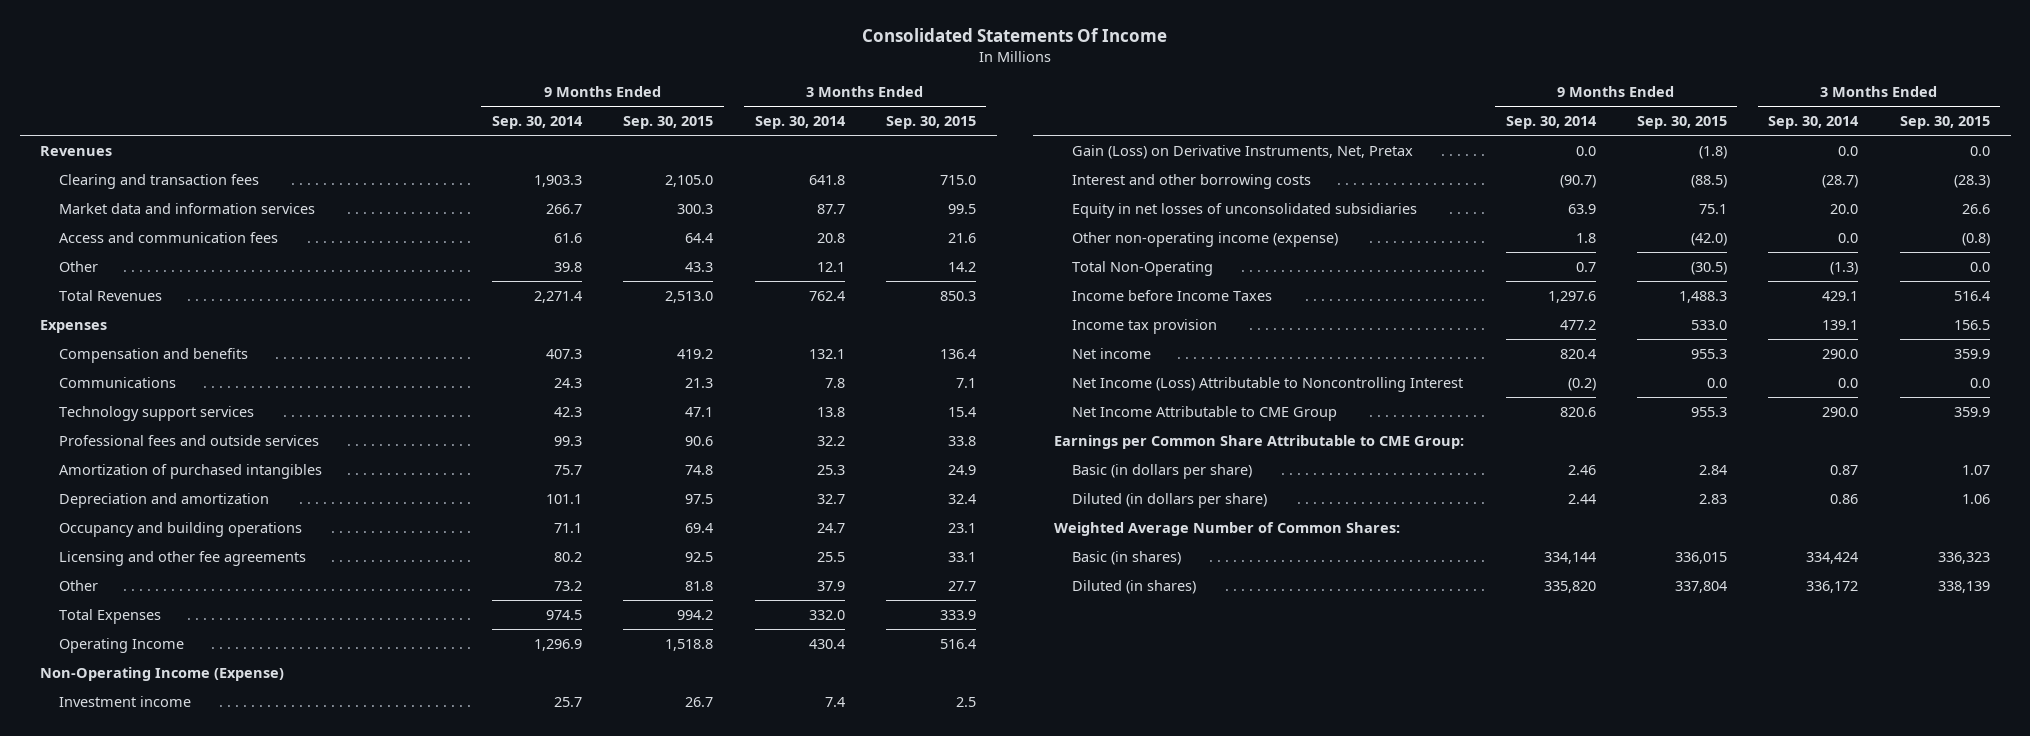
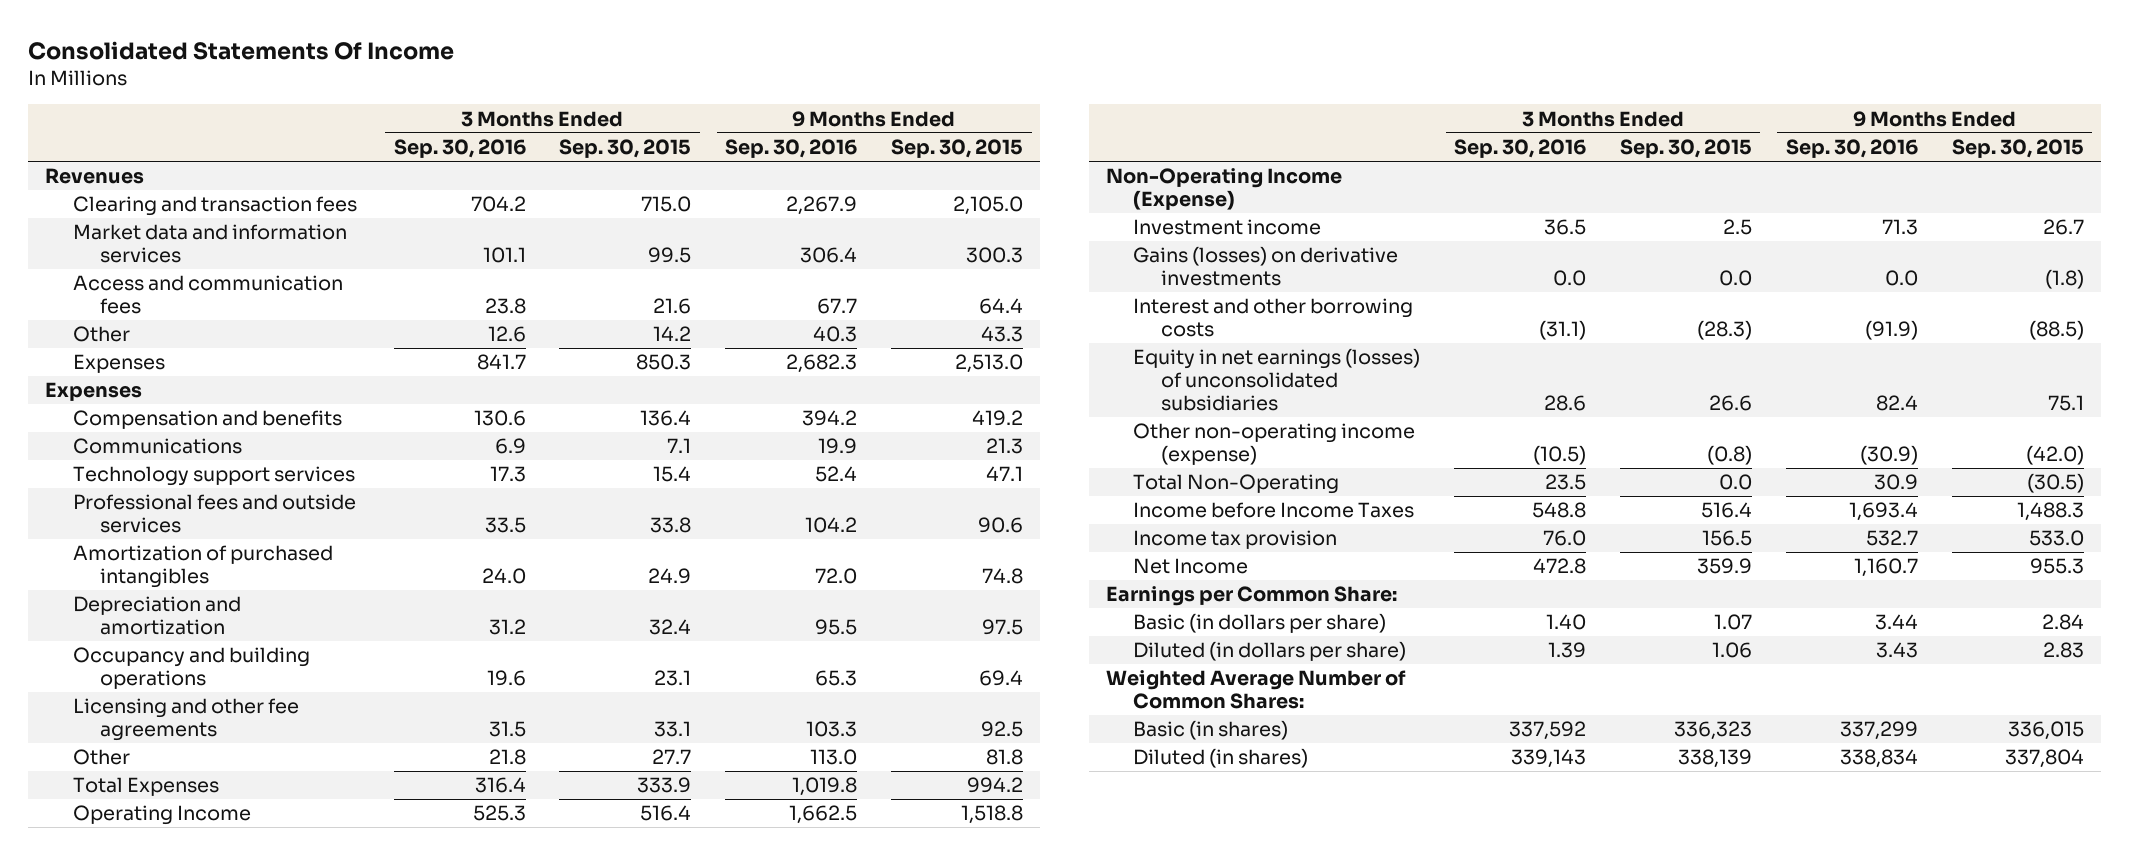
[491,115,583,129] Sep. 30, 2014 -> none
[754,115,846,129] Sep. 30, 2014 -> none
none -> [393,139,526,159] Sep. 30, 2016
none -> [725,139,858,159] Sep. 30, 2016
[58,289,162,301] Total Revenues -> [72,354,165,374] Expenses
[1072,144,1414,159] Gain (Loss) on Derivative Instruments, Net, Pretax -> [1133,246,1399,287] Gains (losses) on derivative investments
[1072,202,1418,218] Equity in net losses of unconsolidated subsidiaries -> [1133,348,1421,411] Equity in net earnings (losses) of unconsolidated subsidiaries
[1072,376,1464,392] Net Income (Loss) Attributable to Noncontrolling Interest -> none
[1072,405,1338,421] Net Income Attributable to CME Group -> none
[1072,347,1152,359] Net income -> [1133,558,1249,575] Net Income
[1054,434,1465,449] Earnings per Common Share Attributable to CME Group: -> [1105,586,1397,607] Earnings per Common Share:

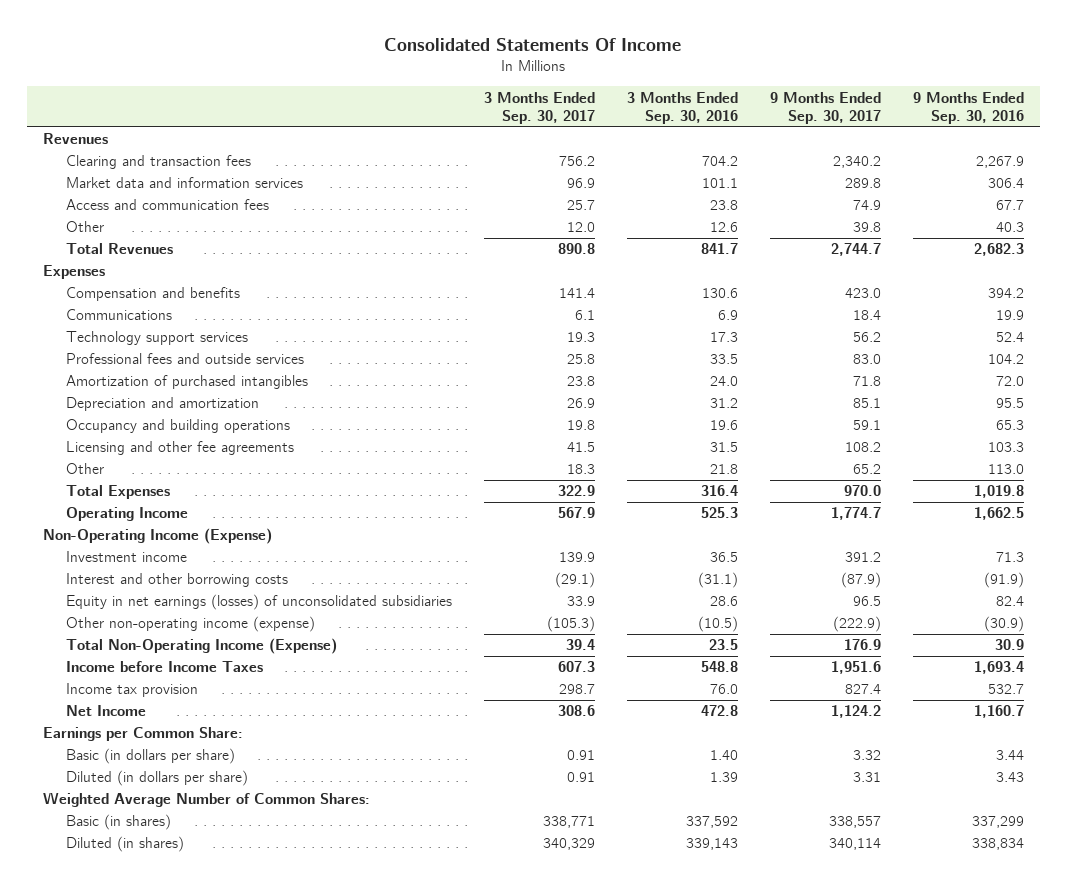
[559,139,692,159] Sep. 30, 2015 -> none
[891,139,1024,159] Sep. 30, 2015 -> none
none -> [484,91,596,125] 3 Months Ended Sep. 30, 2017
none -> [769,91,881,125] 9 Months Ended Sep. 30, 2017
[72,354,165,374] Expenses -> [66,243,174,255] Total Revenues
[1133,246,1399,287] Gains (losses) on derivative investments -> none
[1133,474,1340,495] Total Non-Operating -> [66,638,338,655] Total Non-Operating Income (Expense)

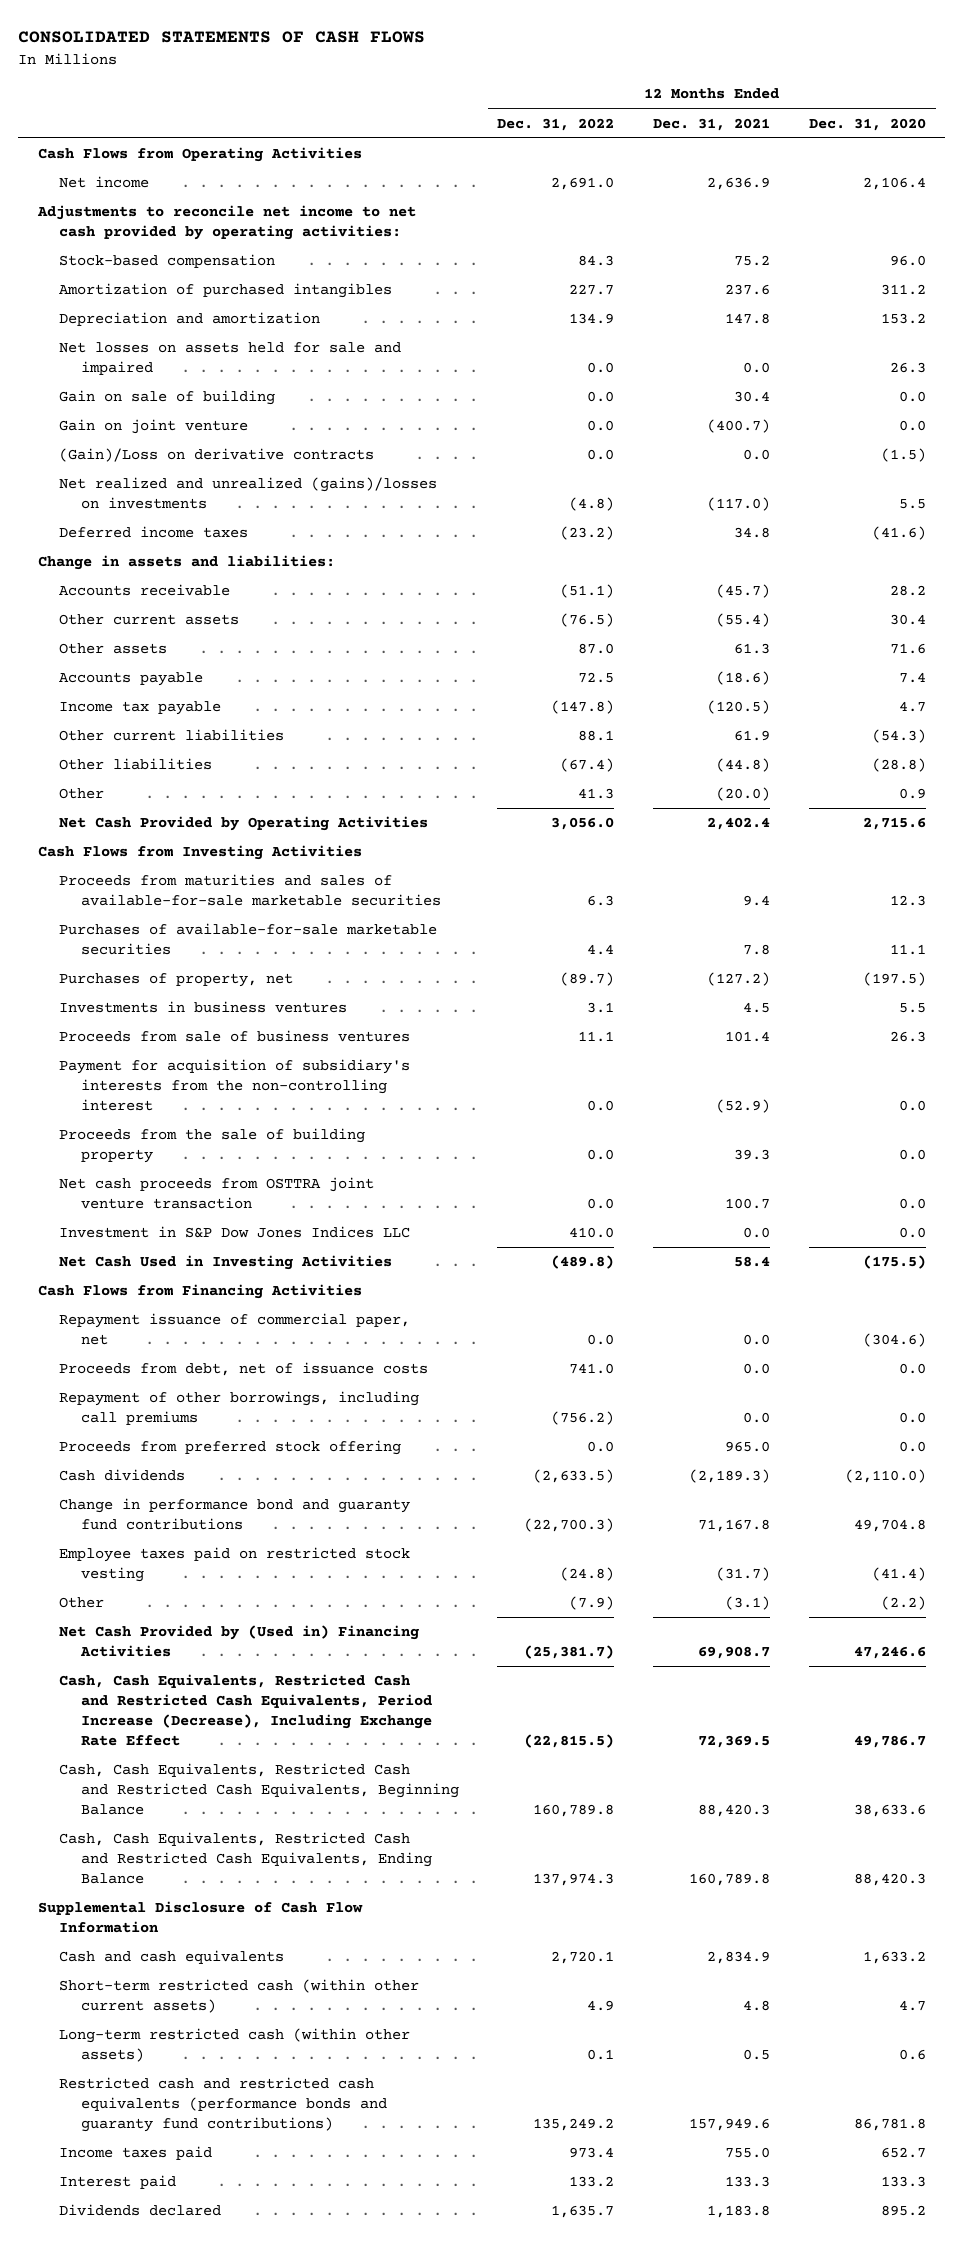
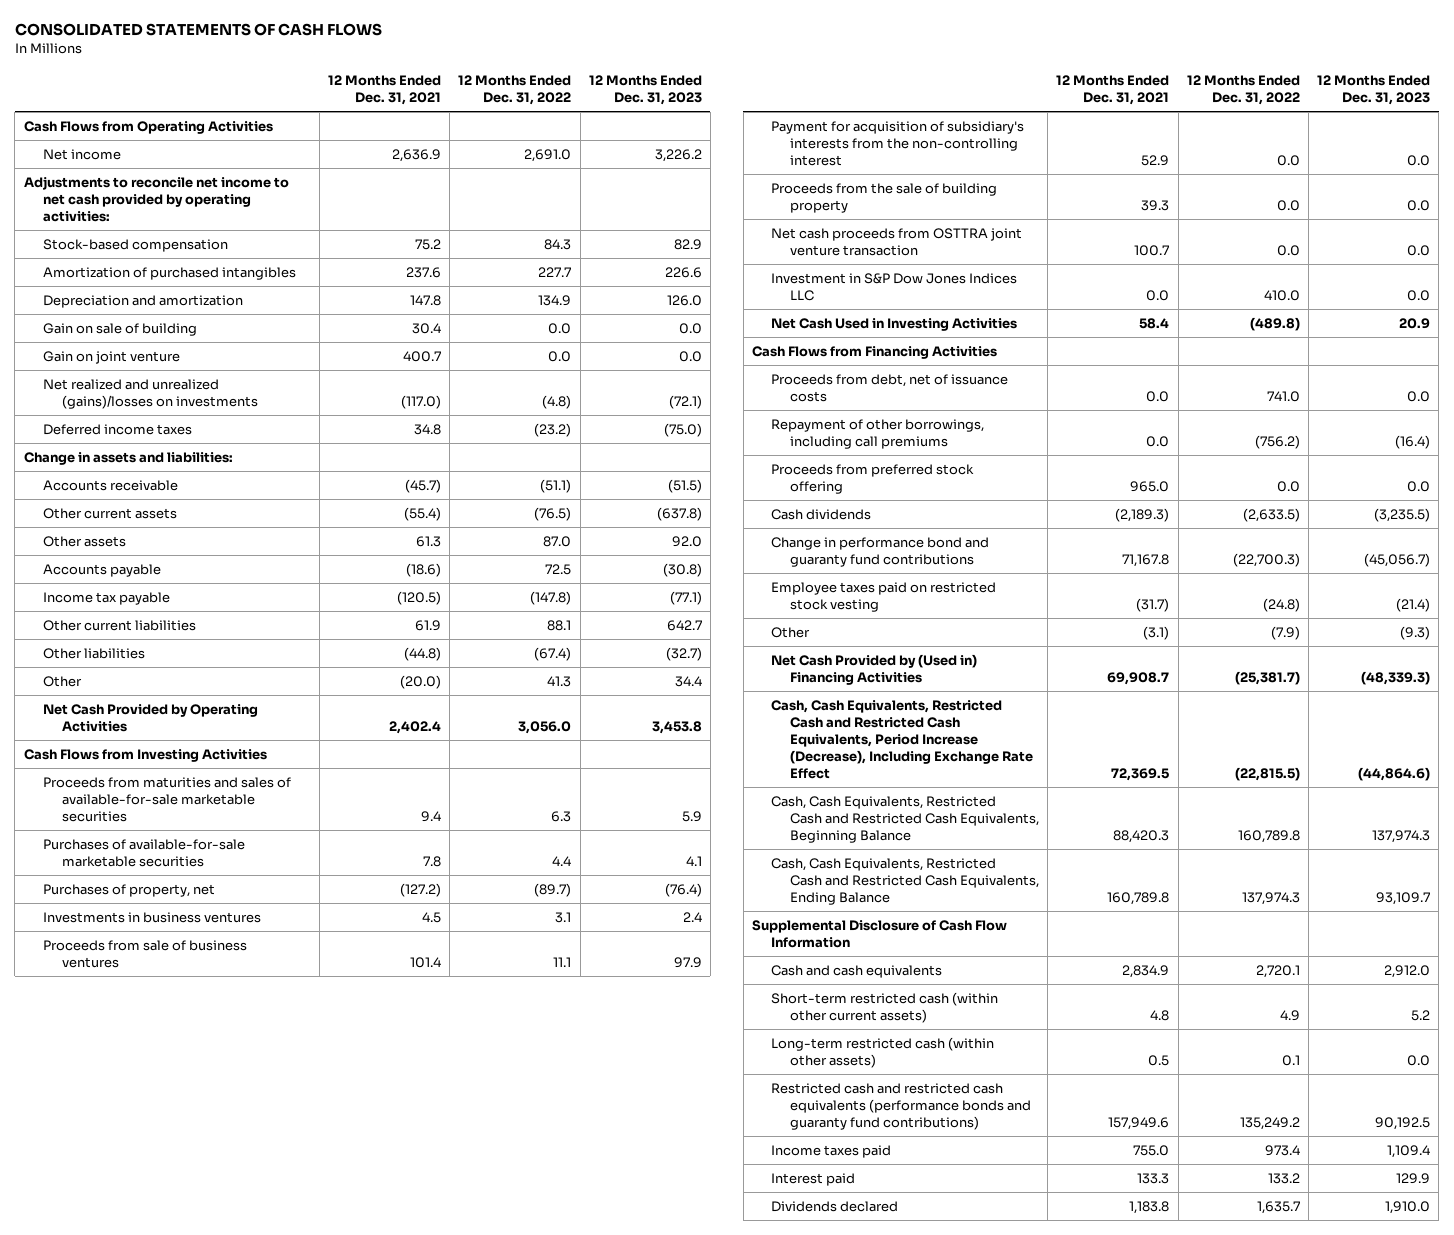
[809,117,927,131] Dec. 31, 2020 -> none
none -> [588,75,702,106] 12 Months Ended Dec. 31, 2023
[59,342,402,376] Net losses on assets held for sale and impaired -> none
[59,448,375,463] (Gain)/Loss on derivative contracts -> none
[707,419,771,434] (400.7) -> [403,350,442,362] 400.7
[716,1098,771,1113] (52.9) -> [1141,154,1170,166] 52.9
[59,1313,411,1346] Repayment issuance of commercial paper, net -> none

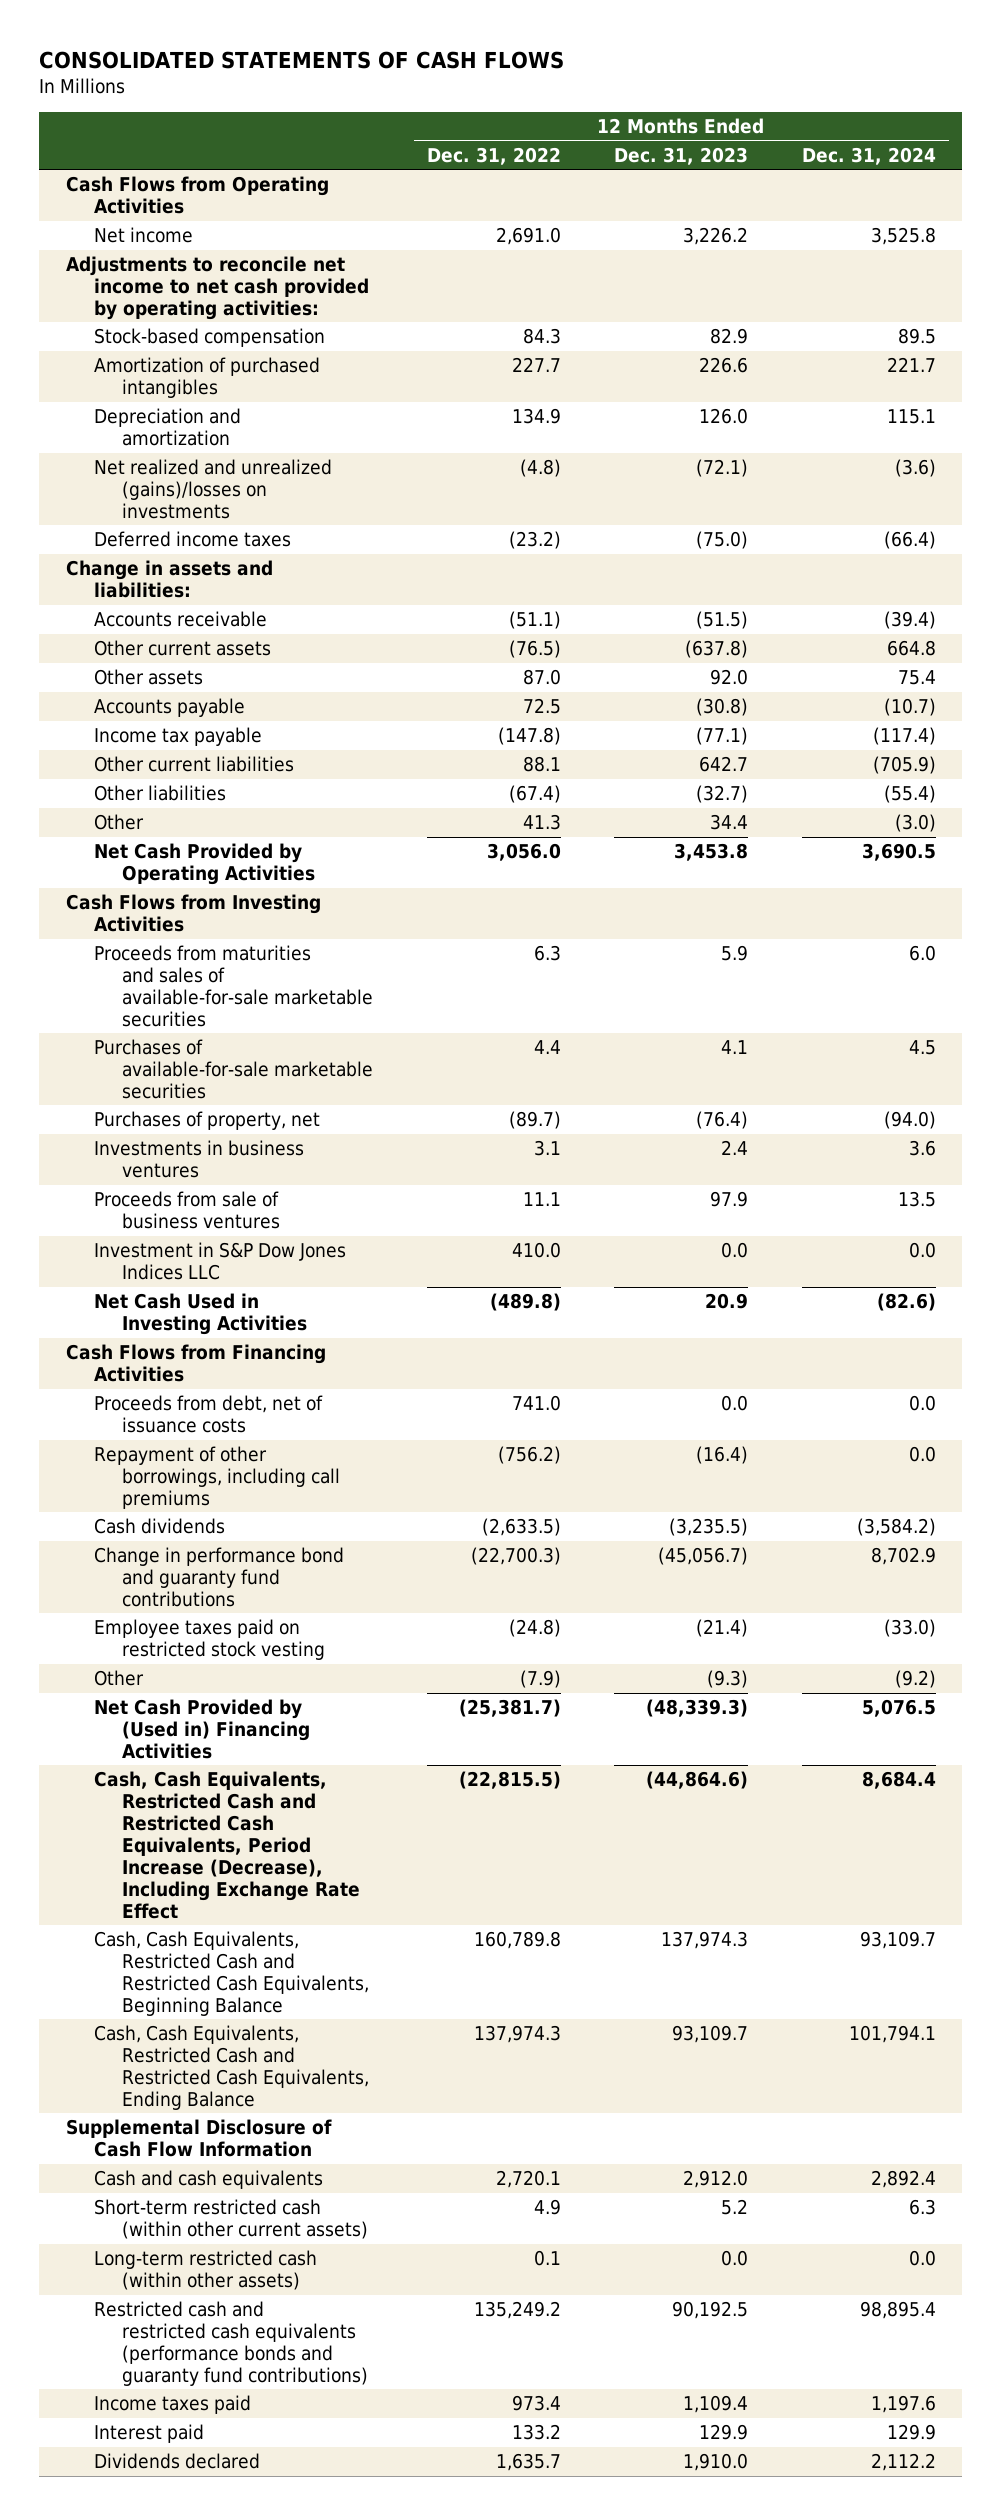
[328,75,442,106] 12 Months Ended Dec. 31, 2021 -> none
none -> [801,146,936,165] Dec. 31, 2024
[42,322,197,336] Gain on sale of building -> none
[42,350,180,364] Gain on joint venture -> none
[771,120,1025,166] Payment for acquisition of subsidiary's interests from the non-controlling interest -> none
[771,182,998,213] Proceeds from the sale of building property -> none
[771,227,1023,256] Net cash proceeds from OSTTRA joint venture transaction -> none
[771,463,975,494] Proceeds from preferred stock offering -> none

